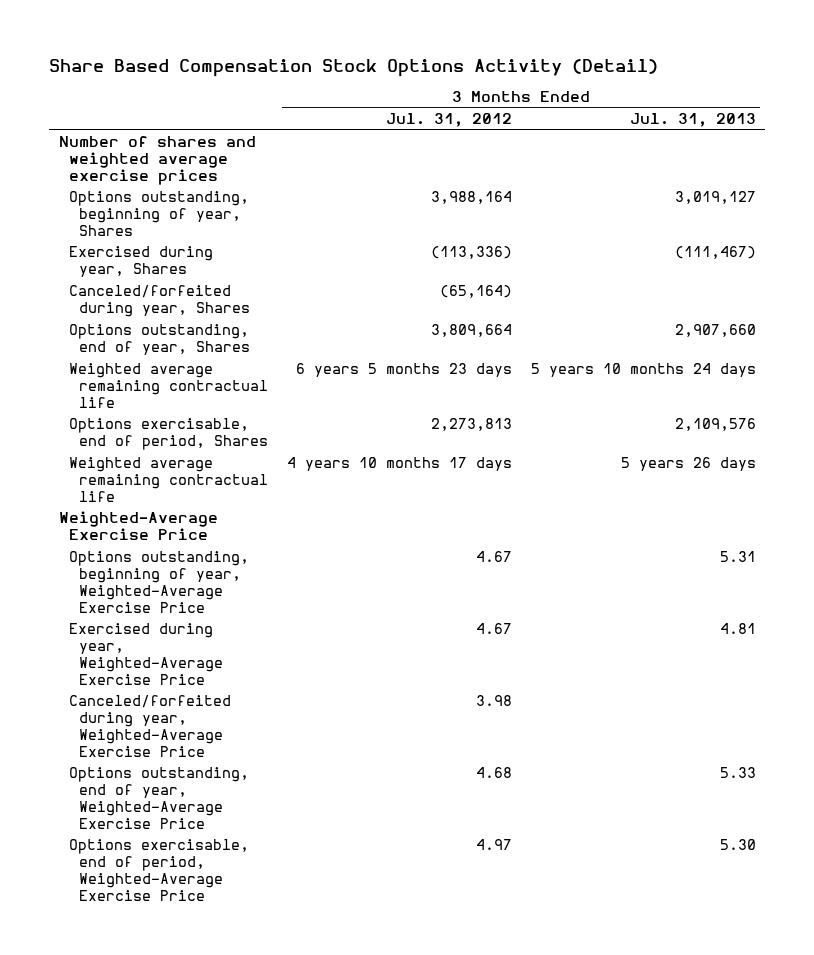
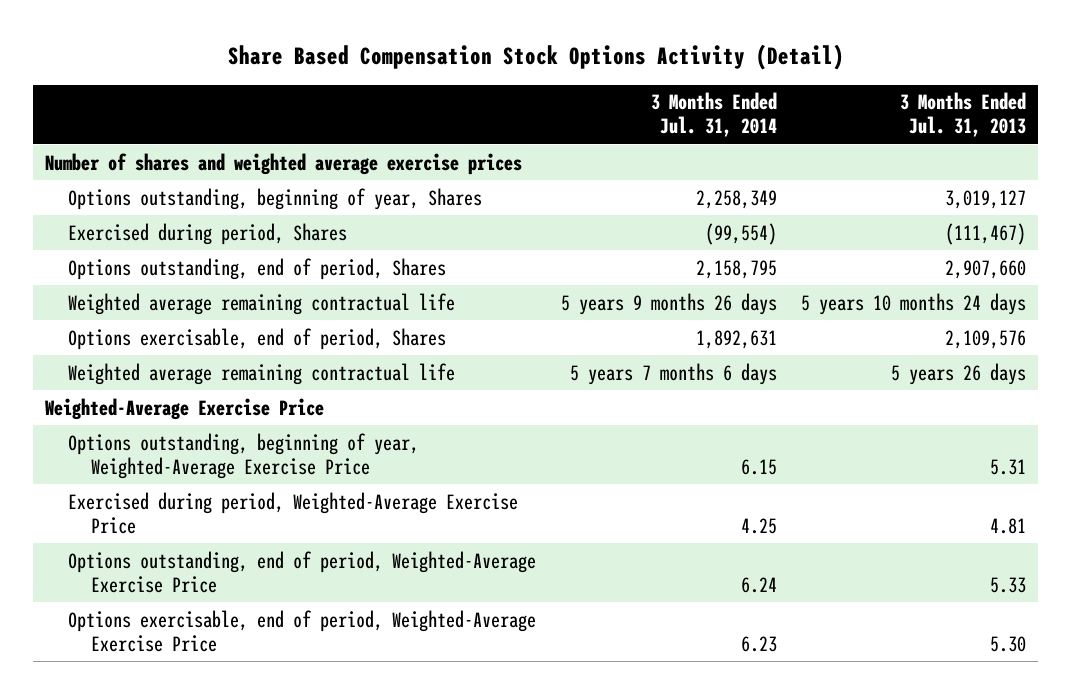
[386,113,513,128] Jul. 31, 2012 -> none
none -> [650,92,777,138] 3 Months Ended Jul. 31, 2014
[69,285,251,318] Canceled/forfeited during year, Shares -> none
[69,246,214,278] Exercised during year, Shares -> [68,222,348,245] Exercised during period, Shares
[69,324,251,356] Options outstanding, end of year, Shares -> [68,257,447,280] Options outstanding, end of period, Shares
[69,695,232,757] Canceled/forfeited during year, Weighted-Average Exercise Price -> none
[69,623,224,685] Exercised during year, Weighted-Average Exercise Price -> [68,491,519,534] Exercised during period, Weighted-Average Exercise Price
[69,767,250,829] Options outstanding, end of year, Weighted-Average Exercise Price -> [68,550,537,593] Options outstanding, end of period, Weighted-Average Exercise Price

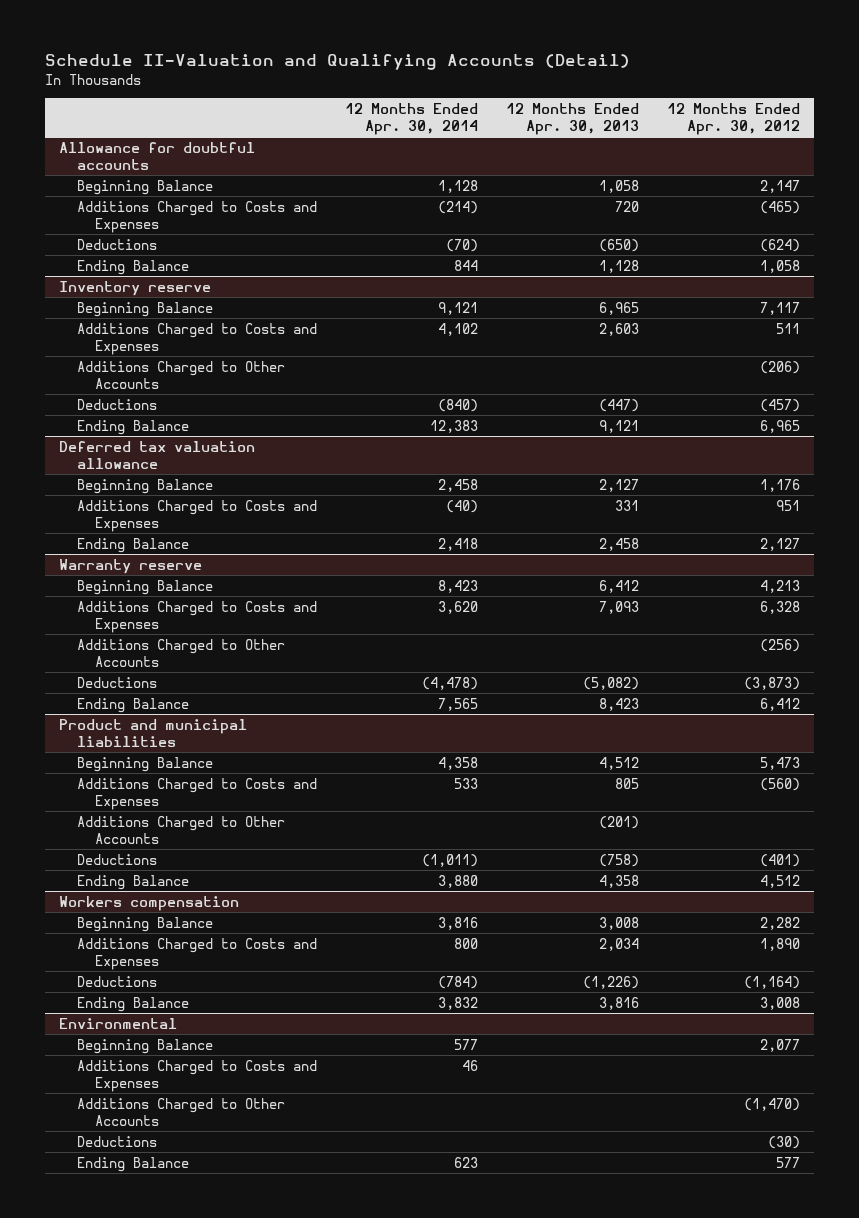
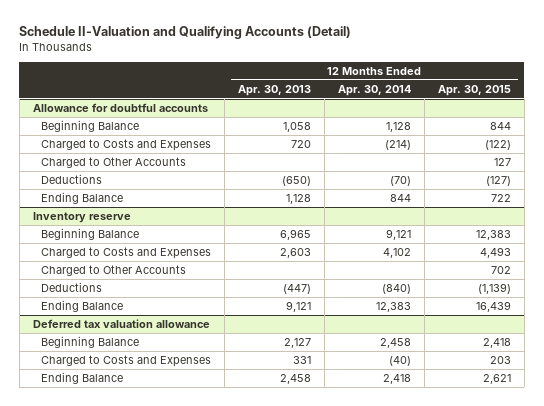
[666,102,800,135] 12 Months Ended Apr. 30, 2012 -> none
none -> [437,84,511,96] Apr. 30, 2015
[77,200,318,233] Additions Charged to Costs and Expenses -> [40,138,211,151] Charged to Costs and Expenses
none -> [40,156,186,168] Charged to Other Accounts
[77,322,318,355] Additions Charged to Costs and Expenses -> [40,246,211,259] Charged to Costs and Expenses
[77,360,286,389] Additions Charged to Other Accounts -> [40,264,186,276] Charged to Other Accounts
[77,499,318,532] Additions Charged to Costs and Expenses -> [40,354,211,367] Charged to Costs and Expenses
[59,558,203,574] Warranty reserve -> none
[77,579,214,595] Beginning Balance -> none
[77,600,318,633] Additions Charged to Costs and Expenses -> none
[77,638,286,667] Additions Charged to Other Accounts -> none
[77,676,158,688] Deductions -> none
[77,697,190,713] Ending Balance -> none
[59,718,248,747] Product and municipal liabilities -> none
[77,756,214,772] Beginning Balance -> none
[77,777,318,810] Additions Charged to Costs and Expenses -> none
[77,815,286,844] Additions Charged to Other Accounts -> none
[77,853,158,865] Deductions -> none
[77,874,190,890] Ending Balance -> none
[59,895,240,911] Workers compensation -> none
[77,916,214,932] Beginning Balance -> none
[77,937,318,970] Additions Charged to Costs and Expenses -> none
[77,975,158,987] Deductions -> none
[77,996,190,1012] Ending Balance -> none
[59,1017,178,1029] Environmental -> none
[77,1038,214,1054] Beginning Balance -> none
[77,1059,318,1092] Additions Charged to Costs and Expenses -> none
[77,1097,286,1126] Additions Charged to Other Accounts -> none
[77,1135,158,1147] Deductions -> none
[77,1156,190,1172] Ending Balance -> none

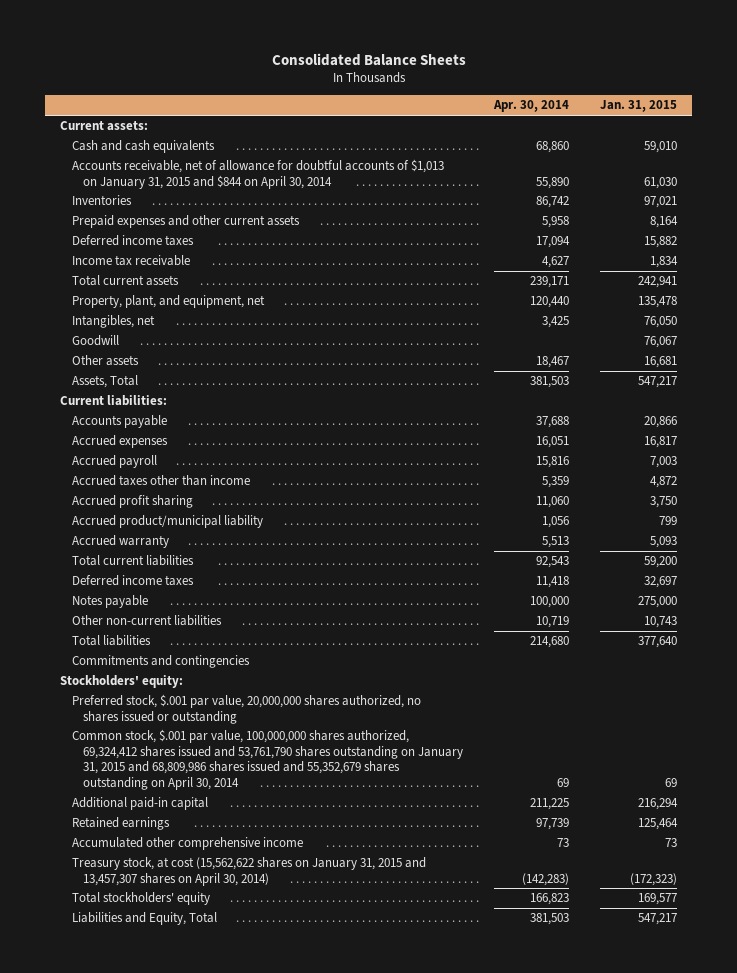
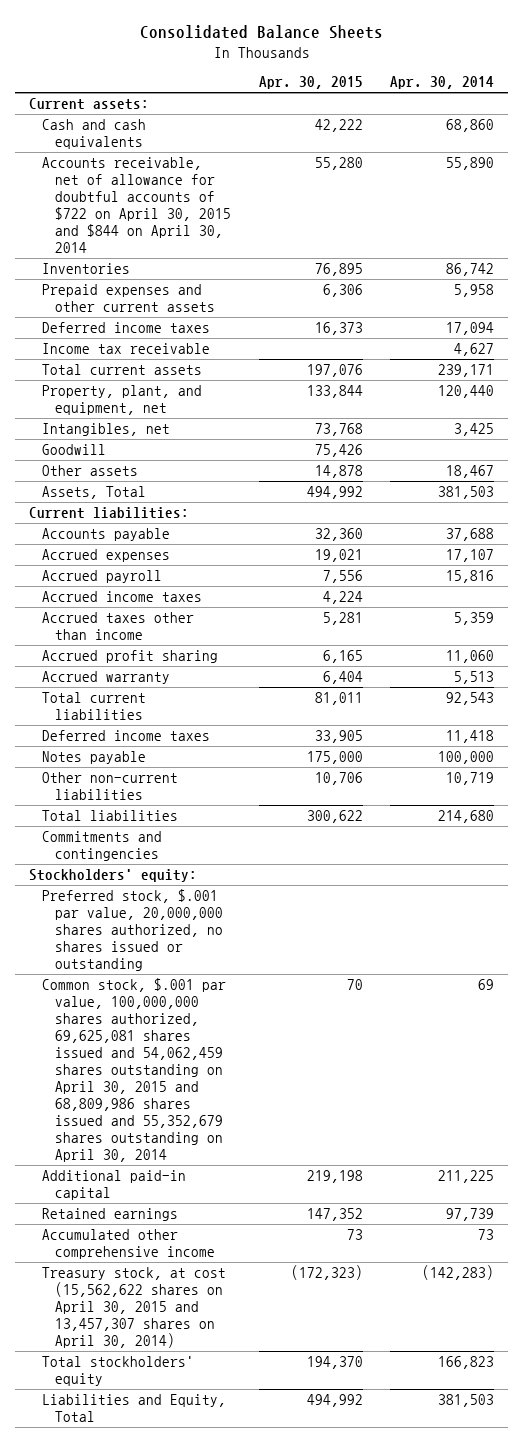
[599,100,677,113] Jan. 31, 2015 -> none
none -> [258,76,363,90] Apr. 30, 2015
[71,159,444,189] Accounts receivable, net of allowance for doubtful accounts of $1,013 on January 31, 2015 and $844 on April 30, 2014 -> [41,157,231,254] Accounts receivable, net of allowance for doubtful accounts of $722 on April 30, 2015 and $844 on April 30, 2014
[536,436,570,449] 16,051 -> [446,549,495,563] 17,107
none -> [41,591,202,603] Accrued income taxes
[71,515,263,529] Accrued product/municipal liability -> none
[71,729,464,790] Common stock, $.001 par value, 100,000,000 shares authorized, 69,324,412 shares issued and 53,761,790 shares outstanding on January 31, 2015 and 68,809,986 shares issued and 55,352,679 shares outstanding on April 30, 2014 -> [41,978,226,1163] Common stock, $.001 par value, 100,000,000 shares authorized, 69,625,081 shares issued and 54,062,459 shares outstanding on April 30, 2015 and 68,809,986 shares issued and 55,352,679 shares outstanding on April 30, 2014
[71,857,426,886] Treasury stock, at cost (15,562,622 shares on January 31, 2015 and 13,457,307 shares on April 30, 2014) -> [41,1267,226,1349] Treasury stock, at cost (15,562,622 shares on April 30, 2015 and 13,457,307 shares on April 30, 2014)

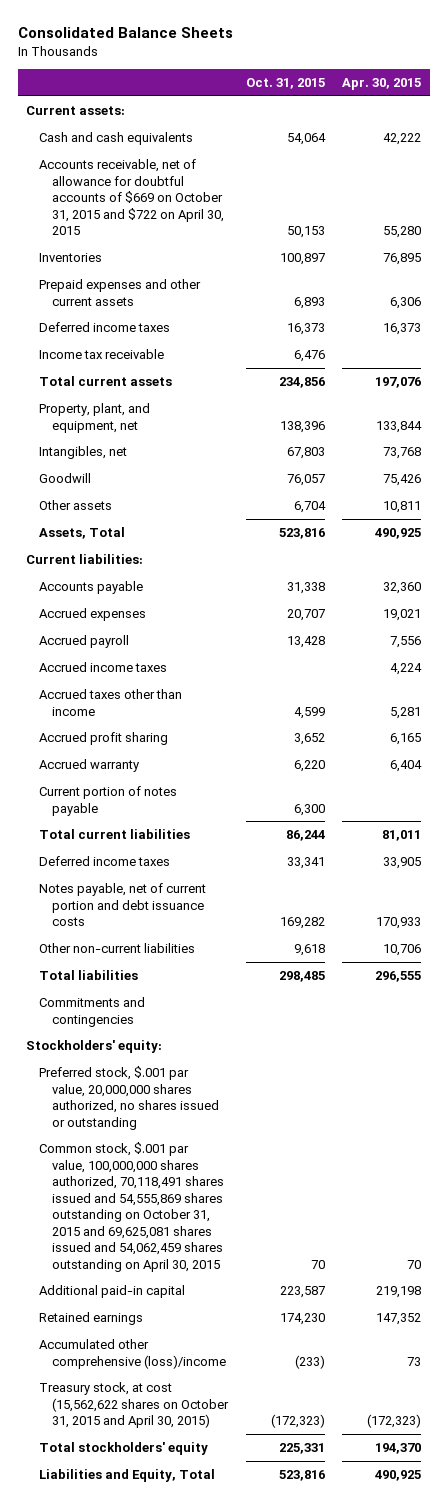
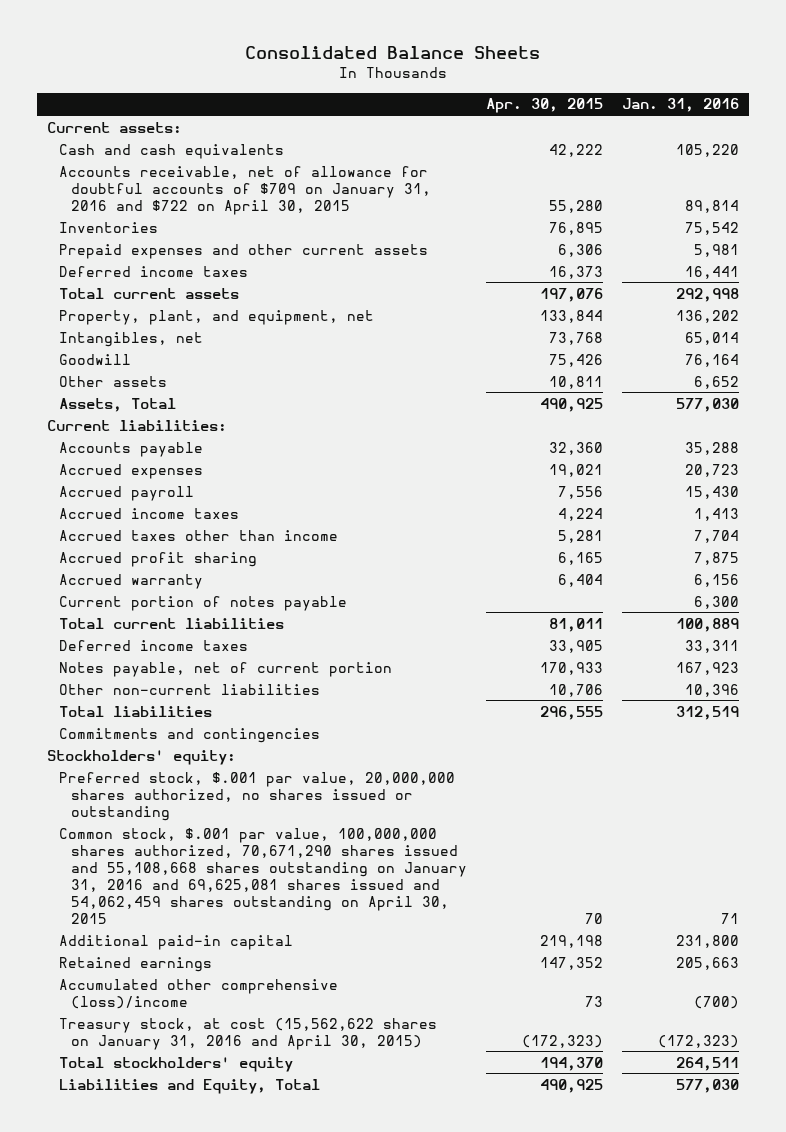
[245,78,325,90] Oct. 31, 2015 -> none
none -> [622,98,740,113] Jan. 31, 2016
[39,158,225,236] Accounts receivable, net of allowance for doubtful accounts of $669 on October 31, 2015 and $722 on April 30, 2015 -> [58,165,431,215] Accounts receivable, net of allowance for doubtful accounts of $709 on January 31, 2016 and $722 on April 30, 2015
[39,348,165,359] Income tax receivable -> none
[39,882,207,927] Notes payable, net of current portion and debt issuance costs -> [58,661,392,677] Notes payable, net of current portion
[39,1141,225,1272] Common stock, $.001 par value, 100,000,000 shares authorized, 70,118,491 shares issued and 54,555,869 shares outstanding on October 31, 2015 and 69,625,081 shares issued and 54,062,459 shares outstanding on April 30, 2015 -> [58,827,467,924] Common stock, $.001 par value, 100,000,000 shares authorized, 70,671,290 shares issued and 55,108,668 shares outstanding on January 31, 2016 and 69,625,081 shares issued and 54,062,459 shares outstanding on April 30, 2015
[39,1381,230,1429] Treasury stock, at cost (15,562,622 shares on October 31, 2015 and April 30, 2015) -> [58,1017,437,1050] Treasury stock, at cost (15,562,622 shares on January 31, 2016 and April 30, 2015)

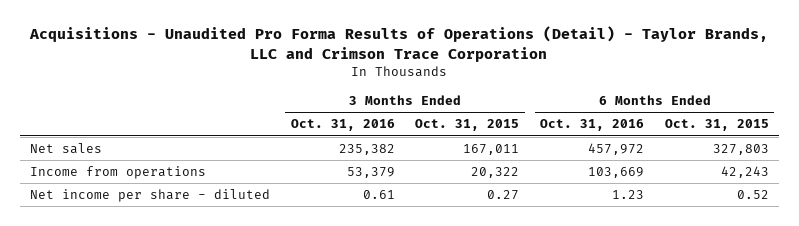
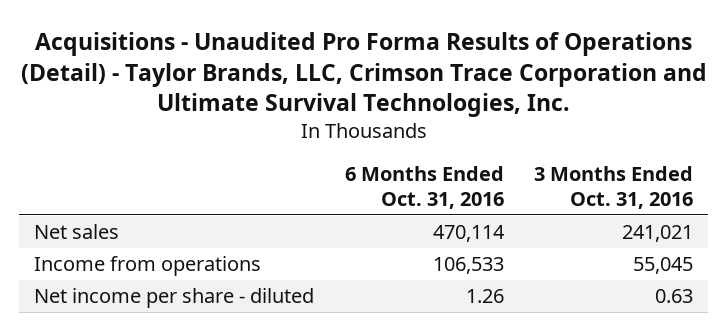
[29,26,769,63] Acquisitions - Unaudited Pro Forma Results of Operations (Detail) - Taylor Brands, LLC and Crimson Trace Corporation -> [20,31,707,118] Acquisitions - Unaudited Pro Forma Results of Operations (Detail) - Taylor Brands, LLC, Crimson Trace Corporation and Ultimate Survival Technologies, Inc.
[415,119,520,132] Oct. 31, 2015 -> none
[664,119,769,132] Oct. 31, 2015 -> none
[338,144,395,156] 235,382 -> [621,225,693,243] 241,021
[588,143,645,156] 457,972 -> [432,225,505,243] 470,114
[346,167,395,179] 53,379 -> [632,257,693,275] 55,045
[588,167,645,179] 103,669 -> [432,257,504,275] 106,533
[362,190,395,200] 0.61 -> [654,289,693,304] 0.63
[612,190,645,200] 1.23 -> [465,289,504,304] 1.26

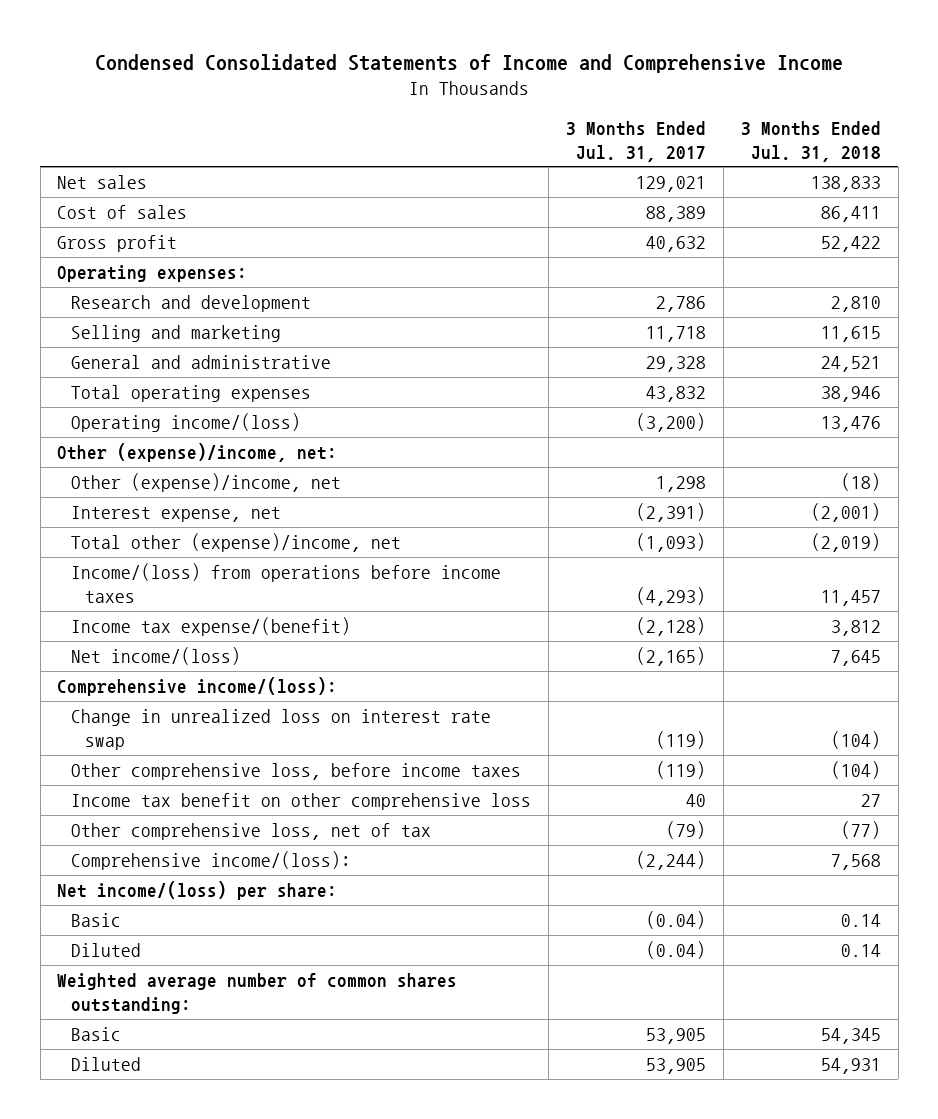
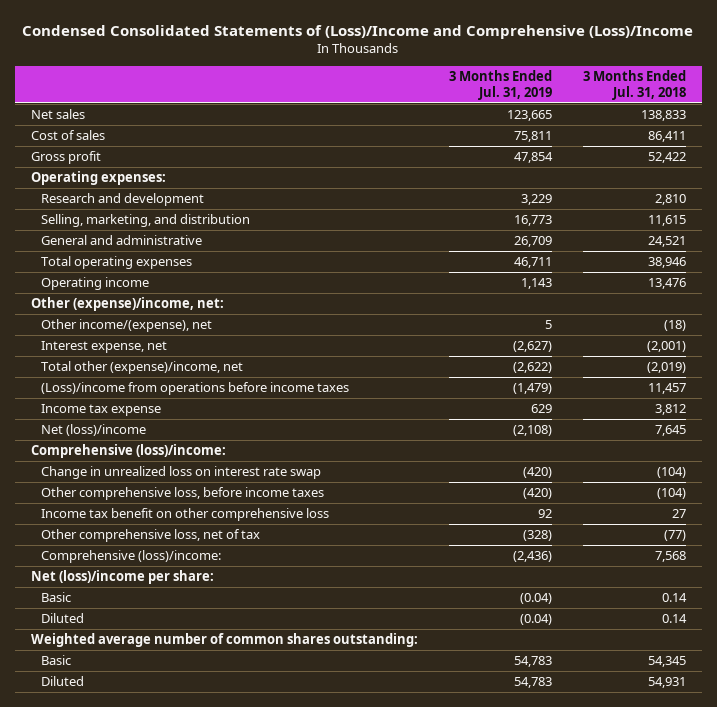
[95,54,844,74] Condensed Consolidated Statements of Income and Comprehensive Income -> [22,24,694,39] Condensed Consolidated Statements of (Loss)/Income and Comprehensive (Loss)/Income
[565,120,706,162] 3 Months Ended Jul. 31, 2017 -> none
none -> [448,70,552,101] 3 Months Ended Jul. 31, 2019
[71,324,282,342] Selling and marketing -> [41,214,251,228] Selling, marketing, and distribution
[71,412,302,432] Operating income/(loss) -> [41,277,150,291] Operating income
[71,472,342,492] Other (expense)/income, net -> [41,319,213,333] Other income/(expense), net
[71,562,502,603] Income/(loss) from operations before income taxes -> [41,382,350,396] (Loss)/income from operations before income taxes
[71,616,352,636] Income tax expense/(benefit) -> [41,404,162,417] Income tax expense
[71,646,242,665] Net income/(loss) -> [41,424,147,437] Net (loss)/income
[57,676,338,696] Comprehensive income/(loss): -> [30,444,226,459] Comprehensive (loss)/income:
[71,850,352,870] Comprehensive income/(loss): -> [41,550,222,564] Comprehensive (loss)/income:
[57,880,338,900] Net income/(loss) per share: -> [30,570,214,585] Net (loss)/income per share:

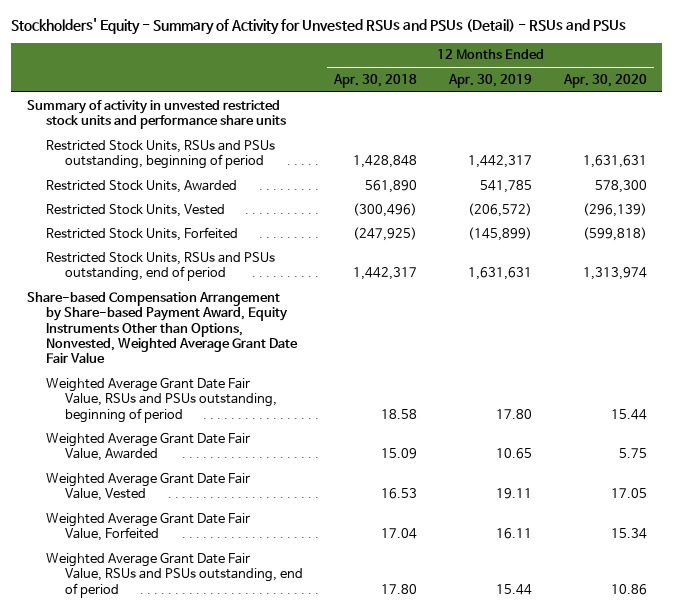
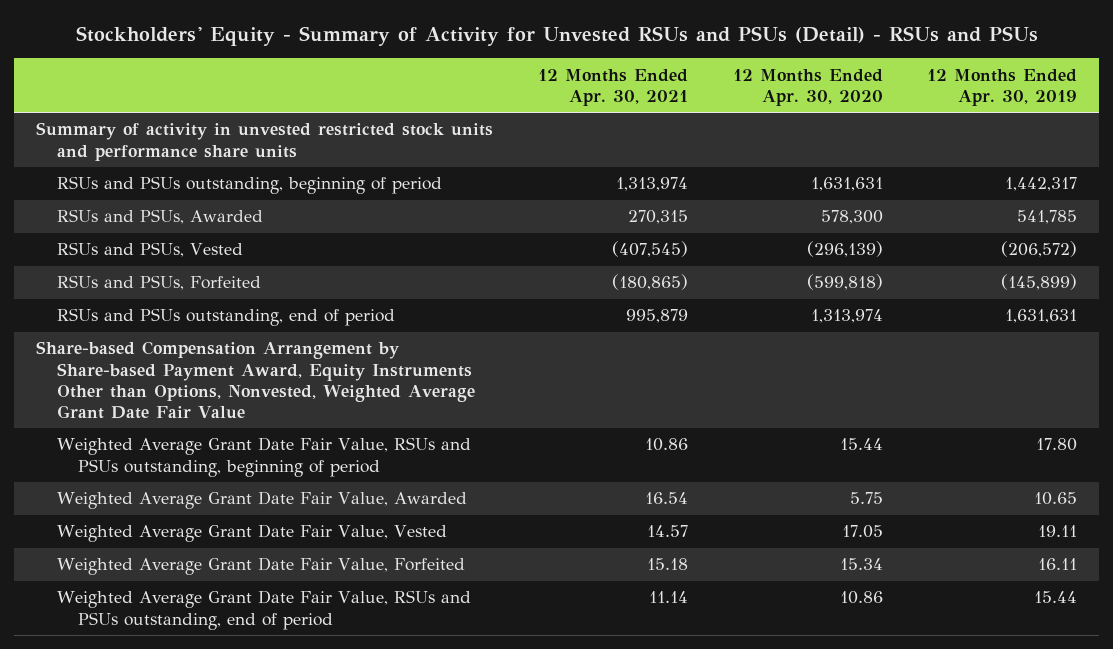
[333,73,418,88] Apr. 30, 2018 -> none
none -> [537,68,688,106] 12 Months Ended Apr. 30, 2021
[45,139,275,170] Restricted Stock Units, RSUs and PSUs outstanding, beginning of period -> [57,176,443,195] RSUs and PSUs outstanding, beginning of period
[45,179,237,193] Restricted Stock Units, Awarded -> [57,209,264,225] RSUs and PSUs, Awarded
[45,203,225,217] Restricted Stock Units, Vested -> [57,242,244,258] RSUs and PSUs, Vested
[45,226,238,241] Restricted Stock Units, Forfeited -> [57,275,262,291] RSUs and PSUs, Forfeited
[45,251,275,282] Restricted Stock Units, RSUs and PSUs outstanding, end of period -> [57,308,396,327] RSUs and PSUs outstanding, end of period

